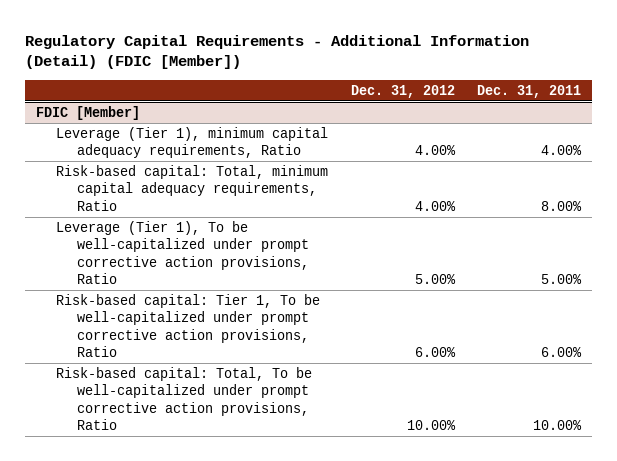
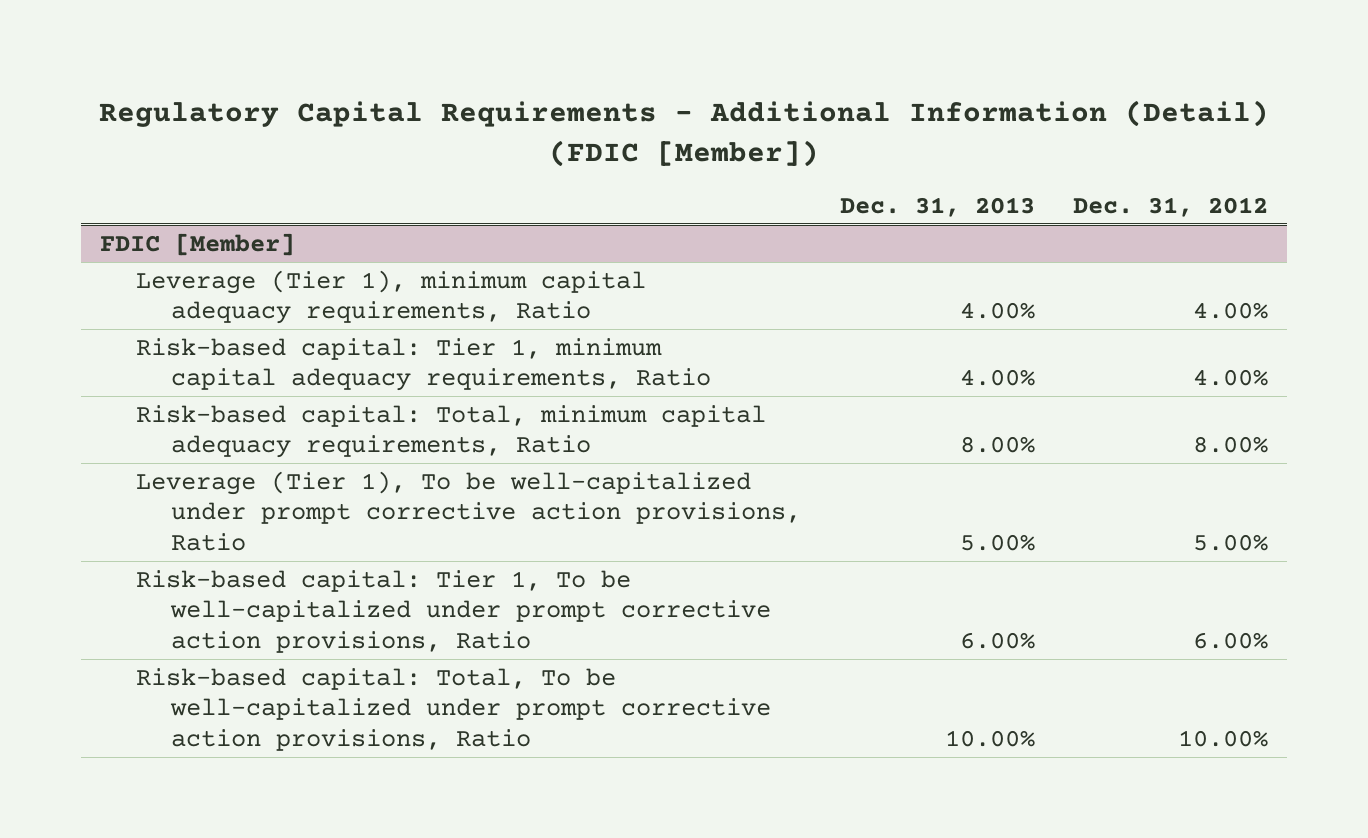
[476,84,581,98] Dec. 31, 2011 -> none
none -> [839,196,1035,217] Dec. 31, 2013
none -> [135,337,712,392] Risk-based capital: Tier 1, minimum capital adequacy requirements, Ratio
[414,200,456,211] 4.00% -> [1192,436,1268,454] 8.00%

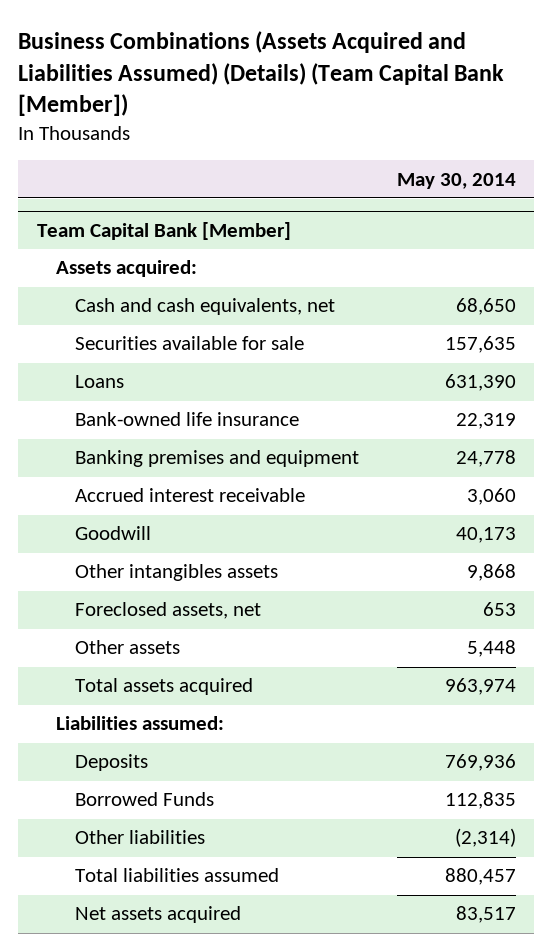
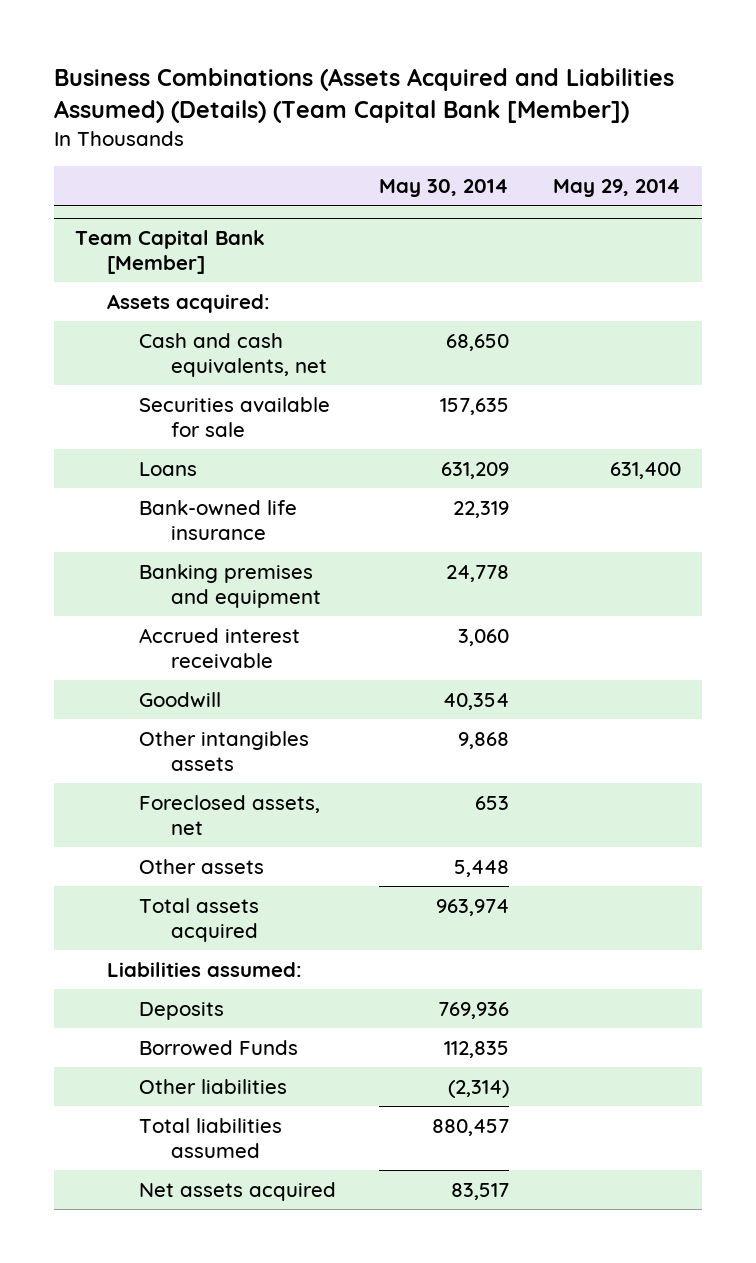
none -> [552,178,681,197] May 29, 2014
[444,374,516,392] 631,390 -> [441,461,510,479] 631,209
[455,527,516,544] 40,173 -> [443,692,510,710] 40,354

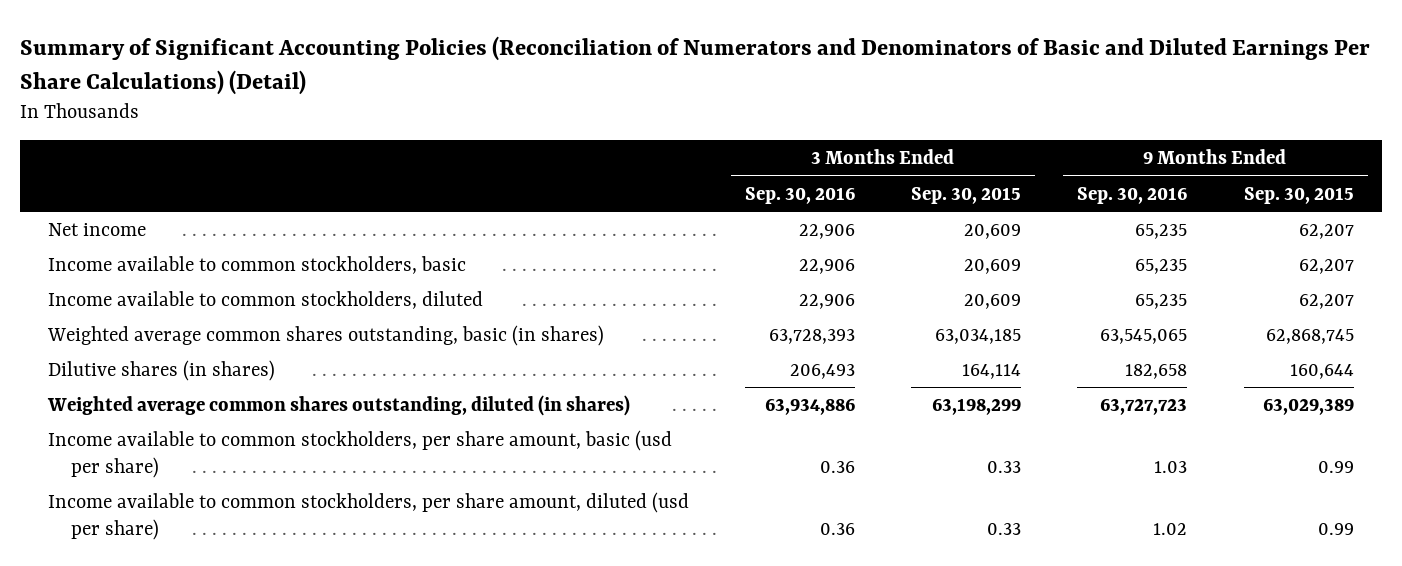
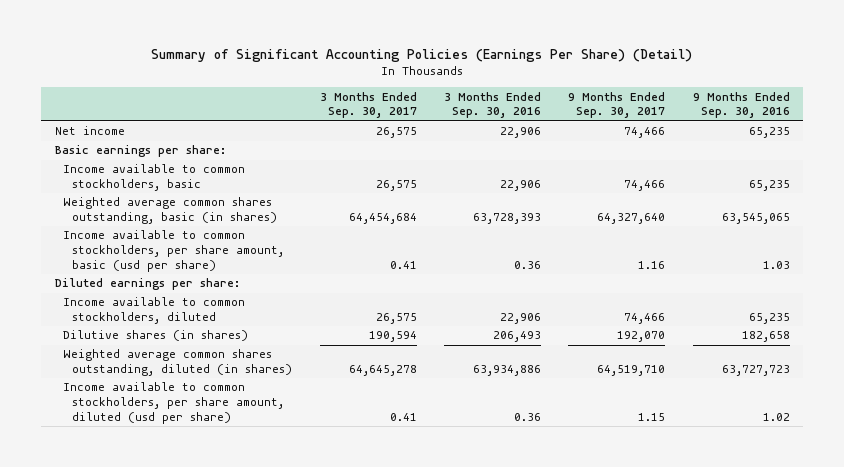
[20,35,1371,95] Summary of Significant Accounting Policies (Reconciliation of Numerators and Denominators of Basic and Diluted Earnings Per Share Calculations) (Detail) -> [151,49,693,63] Summary of Significant Accounting Policies (Earnings Per Share) (Detail)
[911,186,1022,204] Sep. 30, 2015 -> none
[1243,186,1354,204] Sep. 30, 2015 -> none
none -> [319,91,417,119] 3 Months Ended Sep. 30, 2017
none -> [568,91,666,119] 9 Months Ended Sep. 30, 2017
none -> [54,145,226,158] Basic earnings per share:
[48,429,673,478] Income available to common stockholders, per share amount, basic (usd per share) -> [63,230,285,272] Income available to common stockholders, per share amount, basic (usd per share)
none -> [54,278,240,291] Diluted earnings per share:
[48,290,484,309] Income available to common stockholders, diluted -> [63,297,246,325] Income available to common stockholders, diluted

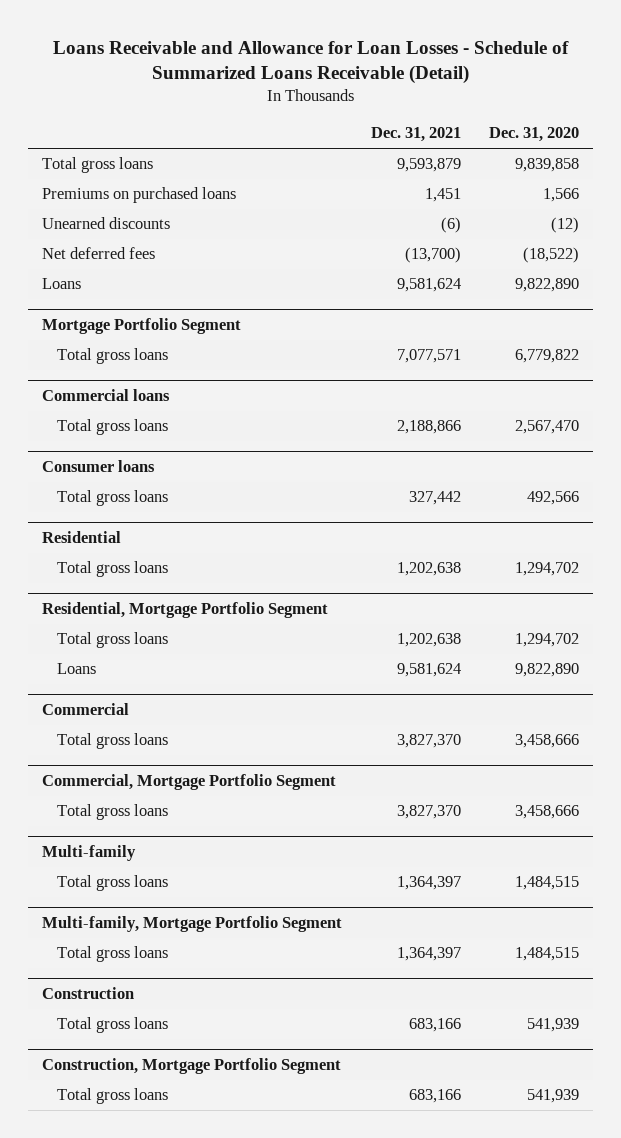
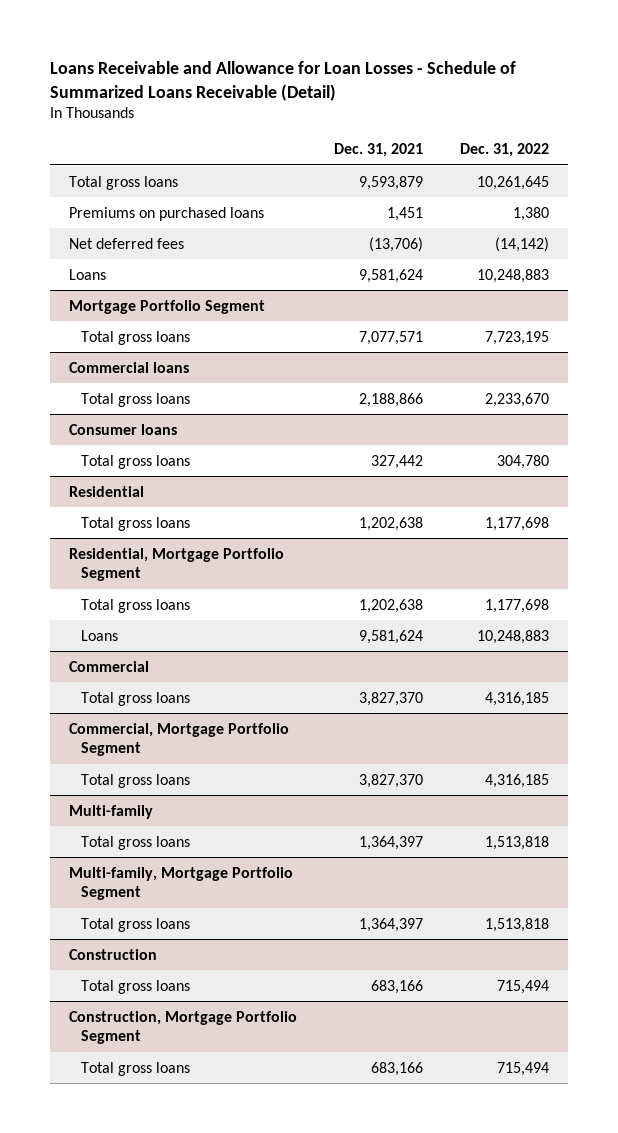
[489,127,580,143] Dec. 31, 2020 -> none
none -> [460,143,550,158] Dec. 31, 2022
[42,217,171,230] Unearned discounts -> none
[404,247,461,264] (13,700) -> [368,236,423,252] (13,706)

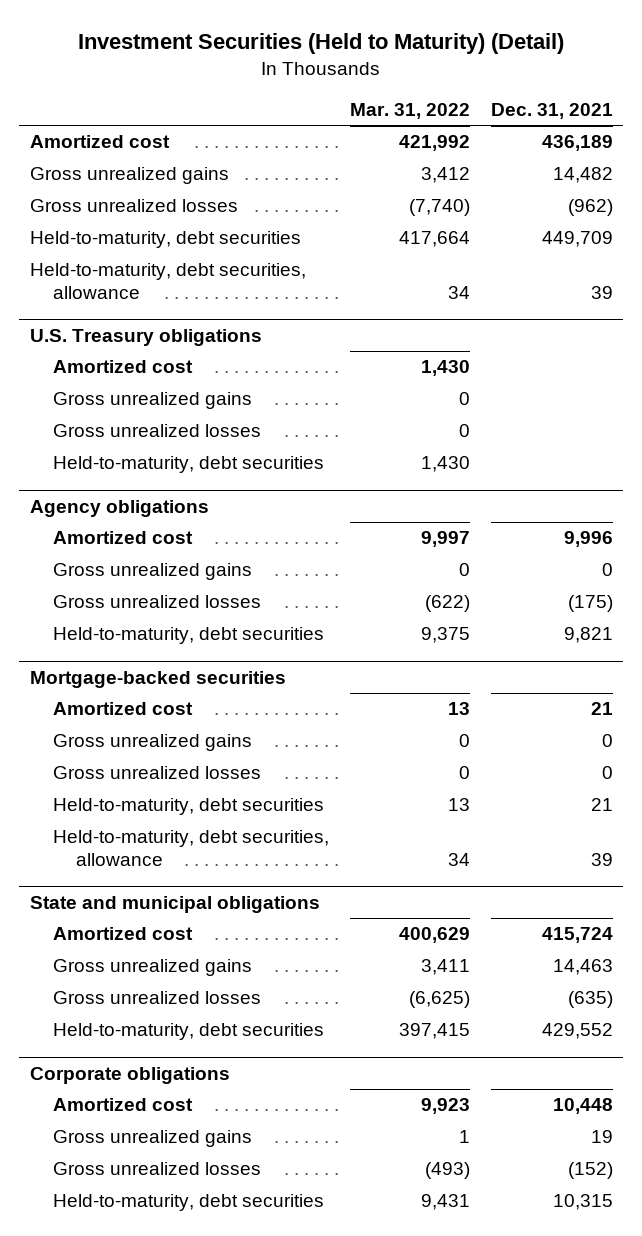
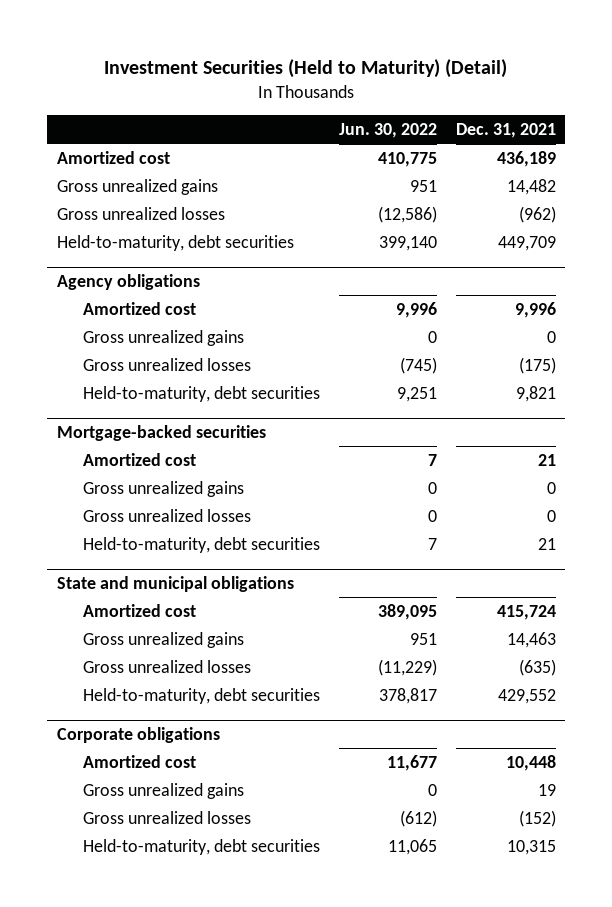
[349,103,470,120] Mar. 31, 2022 -> none
none -> [338,122,437,138] Jun. 30, 2022
[29,263,306,300] Held-to-maturity, debt securities, allowance -> none
[29,328,262,346] U.S. Treasury obligations -> none
[52,360,193,374] Amortized cost -> none
[52,392,252,410] Gross unrealized gains -> none
[52,424,261,438] Gross unrealized losses -> none
[52,456,324,474] Held-to-maturity, debt securities -> none
[52,830,329,867] Held-to-maturity, debt securities, allowance -> none

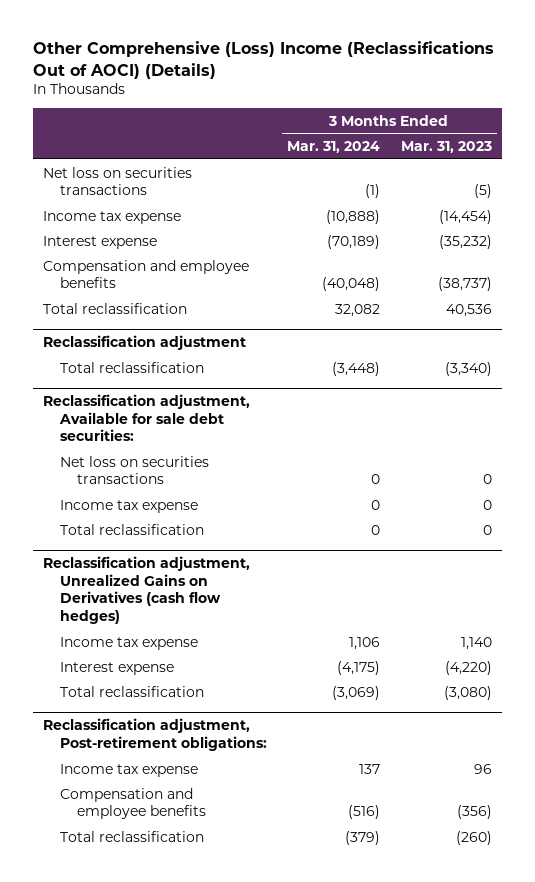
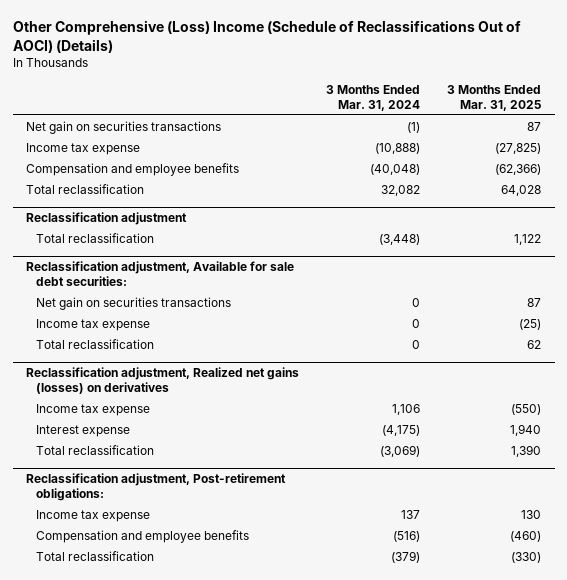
[32,41,494,79] Other Comprehensive (Loss) Income (Reclassifications Out of AOCI) (Details) -> [12,19,521,53] Other Comprehensive (Loss) Income (Schedule of Reclassifications Out of AOCI) (Details)
[400,141,492,154] Mar. 31, 2023 -> none
none -> [447,85,542,111] 3 Months Ended Mar. 31, 2025
[42,166,192,196] Net loss on securities transactions -> [26,120,222,134] Net gain on securities transactions
[42,235,157,249] Interest expense -> none
[59,455,209,485] Net loss on securities transactions -> [36,296,232,310] Net gain on securities transactions
[42,556,250,624] Reclassification adjustment, Unrealized Gains on Derivatives (cash flow hedges) -> none
none -> [26,367,300,394] Reclassification adjustment, Realized net gains (losses) on derivatives

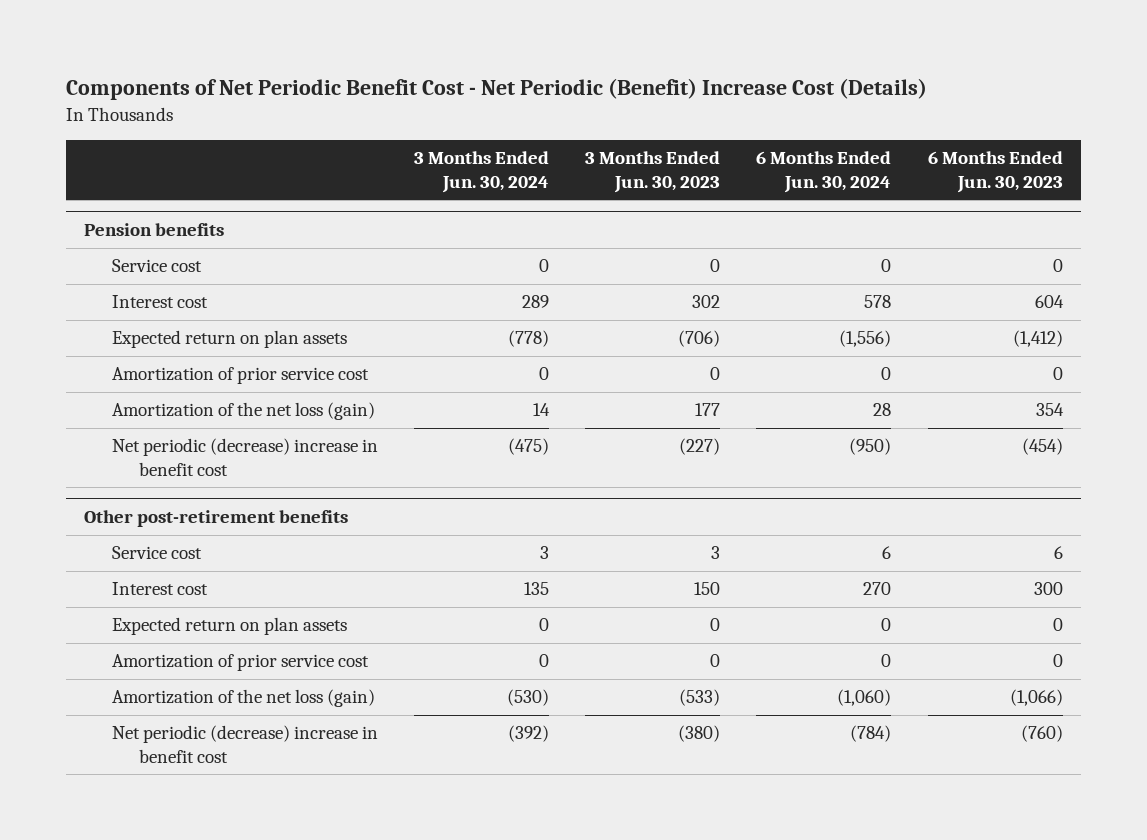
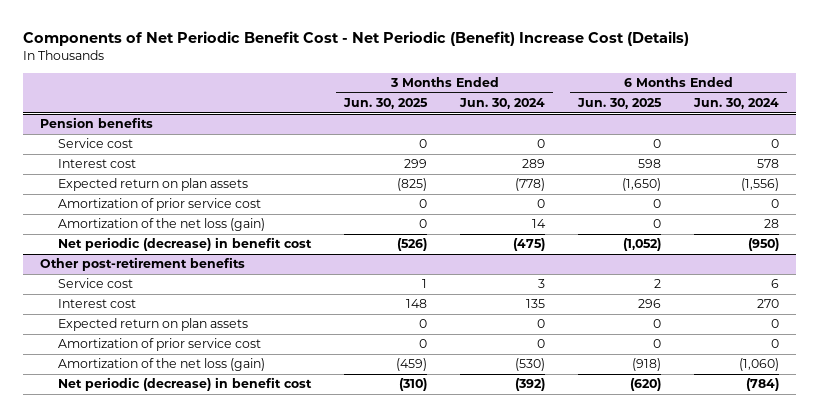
[585,151,721,193] 3 Months Ended Jun. 30, 2023 -> none
[927,151,1063,193] 6 Months Ended Jun. 30, 2023 -> none
none -> [343,98,429,110] Jun. 30, 2025
none -> [577,98,663,110] Jun. 30, 2025
[111,438,378,476] Net periodic (decrease) increase in benefit cost -> [58,237,313,252] Net periodic (decrease) in benefit cost
[111,725,378,763] Net periodic (decrease) increase in benefit cost -> [58,377,313,392] Net periodic (decrease) in benefit cost

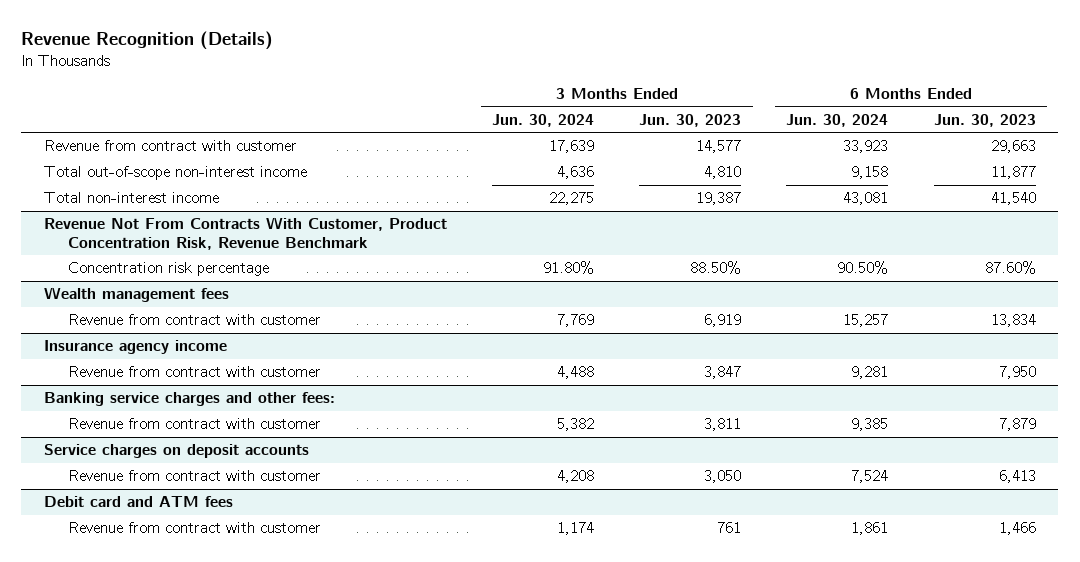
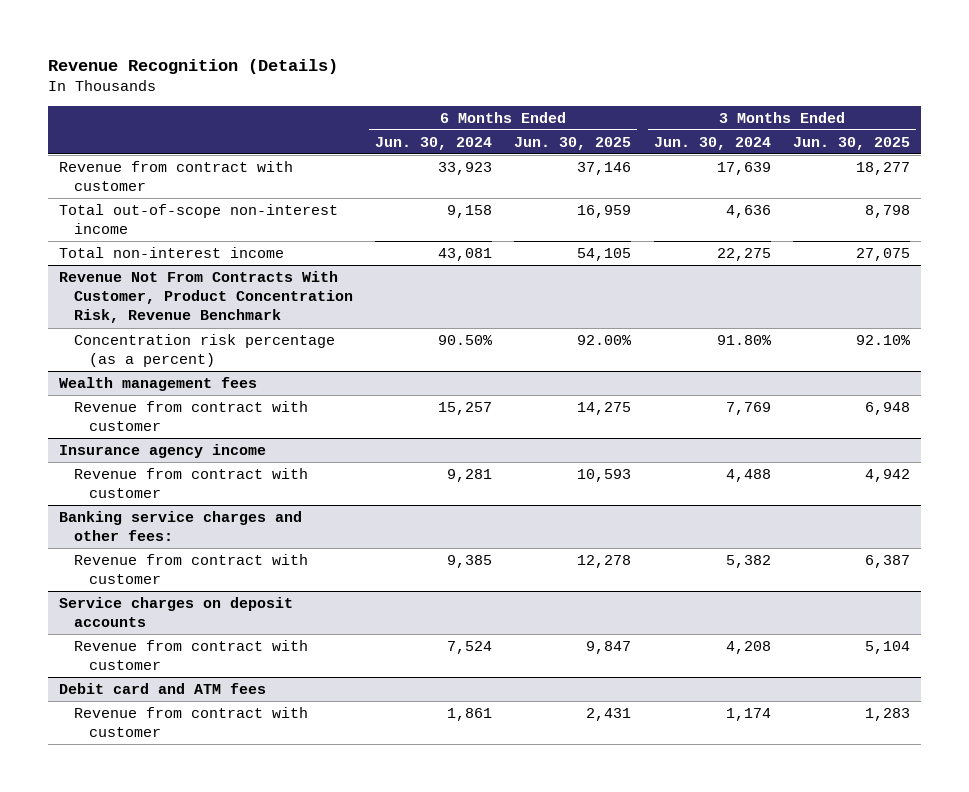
[639,113,742,127] Jun. 30, 2023 -> none
[933,113,1036,127] Jun. 30, 2023 -> none
none -> [514,136,632,150] Jun. 30, 2025
none -> [793,136,911,150] Jun. 30, 2025
[68,262,270,277] Concentration risk percentage -> [73,333,335,368] Concentration risk percentage (as a percent)

